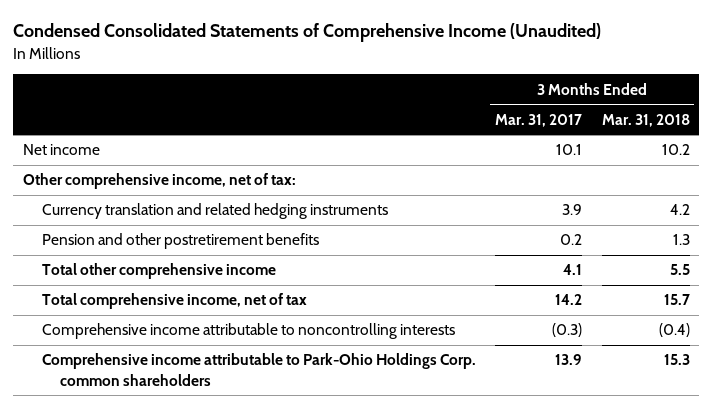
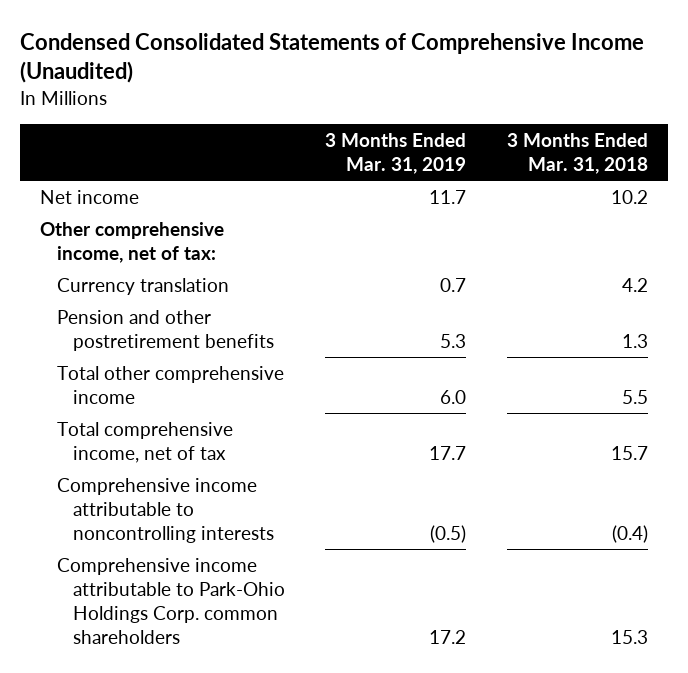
[495,113,583,127] Mar. 31, 2017 -> none
none -> [325,132,467,174] 3 Months Ended Mar. 31, 2019
[41,203,388,220] Currency translation and related hedging instruments -> [56,277,229,295] Currency translation

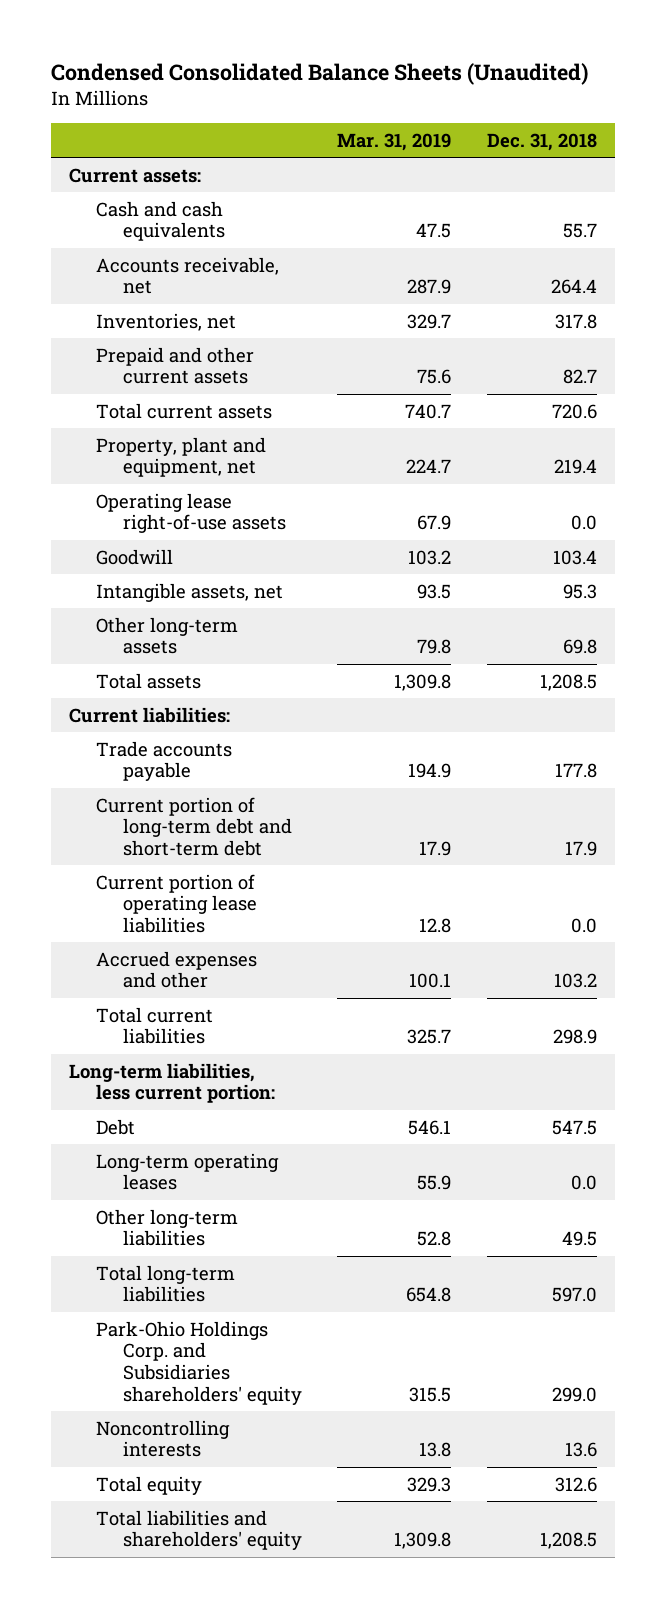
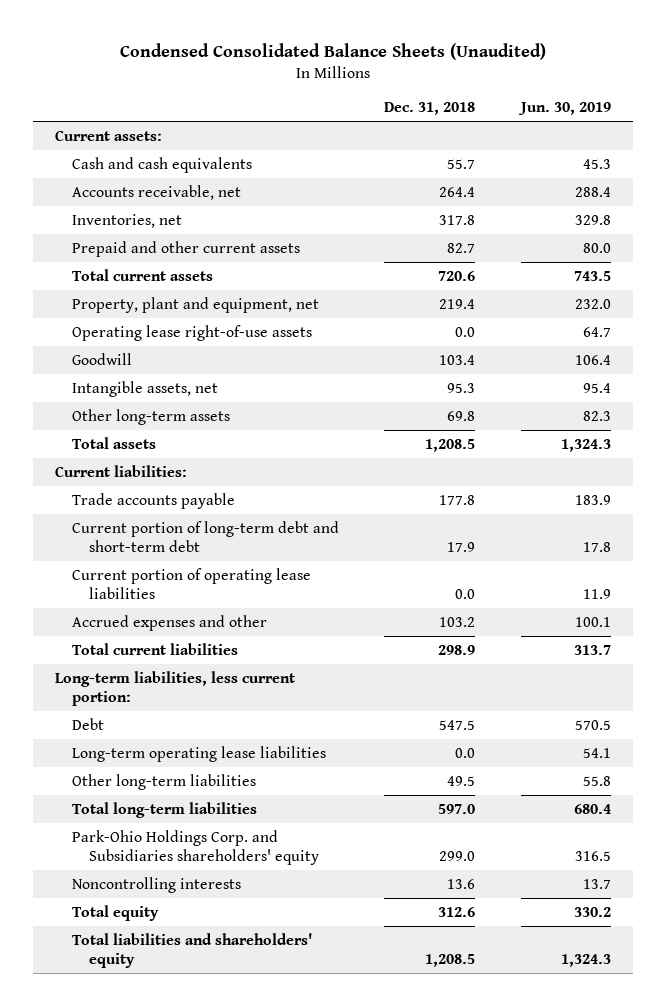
[337,133,452,152] Mar. 31, 2019 -> none
none -> [517,101,611,115] Jun. 30, 2019
[95,1152,279,1191] Long-term operating leases -> [72,745,327,762] Long-term operating lease liabilities

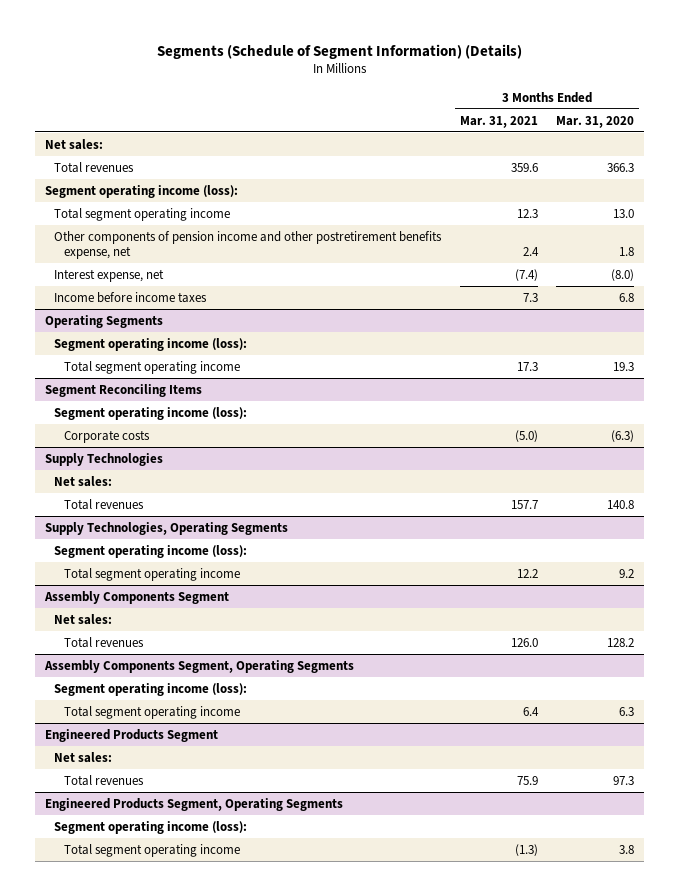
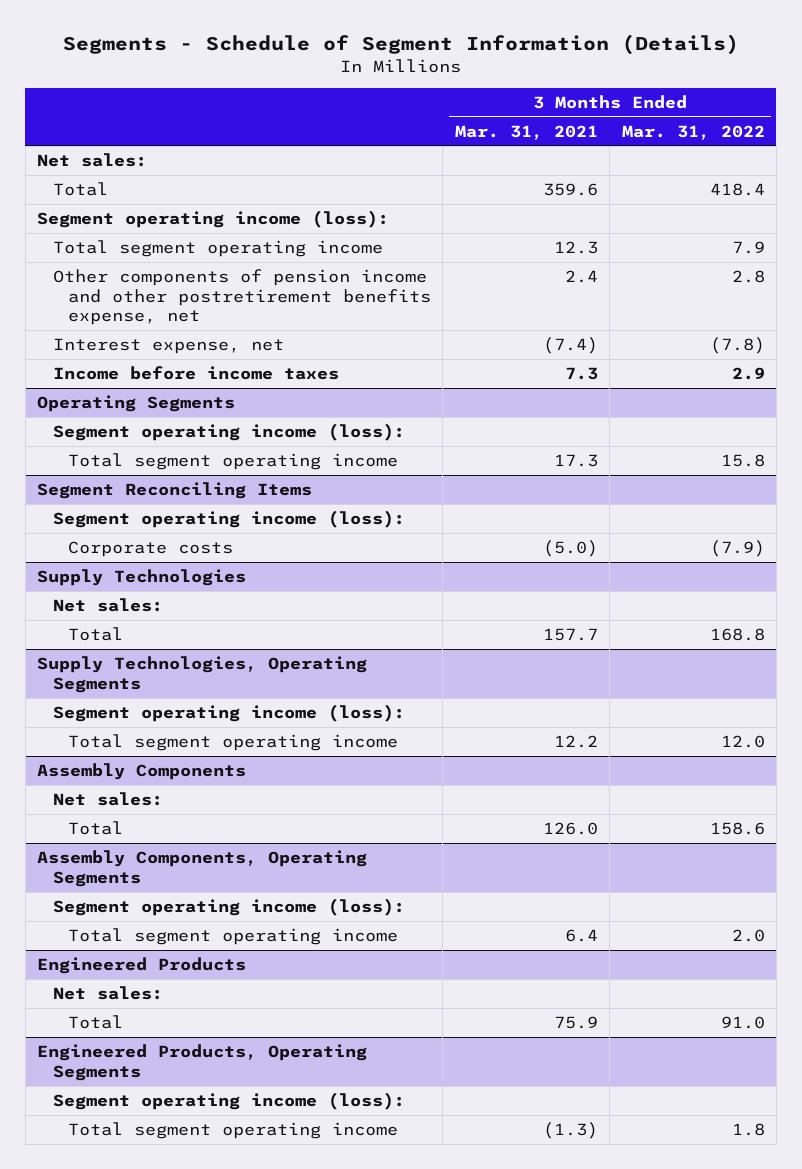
[156,43,522,59] Segments (Schedule of Segment Information) (Details) -> [62,34,739,56] Segments - Schedule of Segment Information (Details)
[556,115,635,128] Mar. 31, 2020 -> none
none -> [621,124,765,140] Mar. 31, 2022
[54,161,135,173] Total revenues -> [52,182,108,197] Total
[63,498,144,510] Total revenues -> [68,627,124,642] Total
[43,590,229,604] Assembly Components Segment -> [37,763,247,781] Assembly Components
[63,636,144,648] Total revenues -> [68,821,124,836] Total
[43,659,354,673] Assembly Components Segment, Operating Segments -> [37,850,368,887] Assembly Components, Operating Segments
[44,728,218,742] Engineered Products Segment -> [37,957,247,975] Engineered Products
[63,774,144,786] Total revenues -> [68,1015,124,1030] Total
[44,797,343,811] Engineered Products Segment, Operating Segments -> [37,1044,368,1081] Engineered Products, Operating Segments

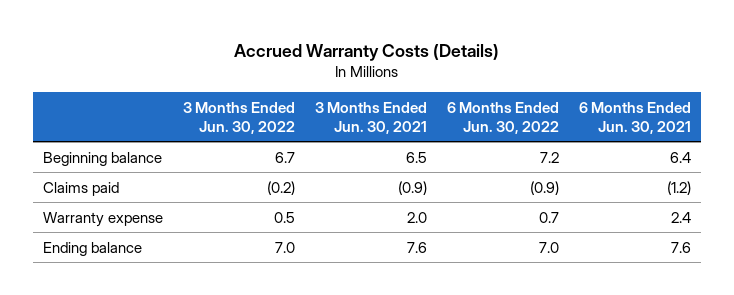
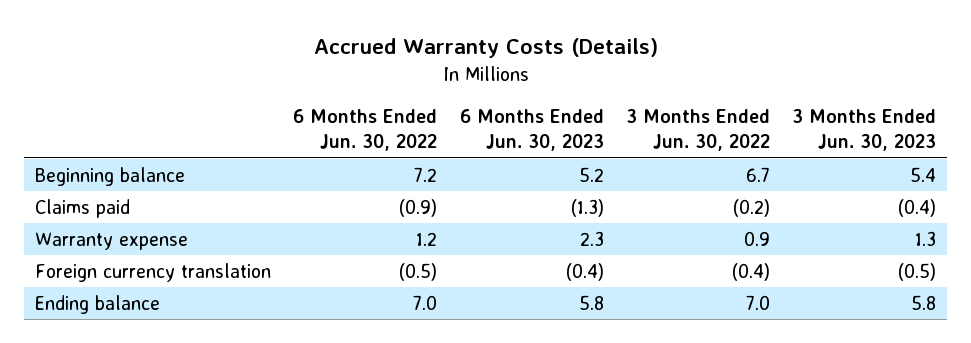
[315,101,428,134] 3 Months Ended Jun. 30, 2021 -> none
[579,101,692,134] 6 Months Ended Jun. 30, 2021 -> none
none -> [459,109,604,152] 6 Months Ended Jun. 30, 2023
none -> [792,109,937,152] 3 Months Ended Jun. 30, 2023
[274,211,296,223] 0.5 -> [743,230,770,246] 0.9
[539,211,560,223] 0.7 -> [416,231,438,246] 1.2
none -> [34,262,271,282] Foreign currency translation

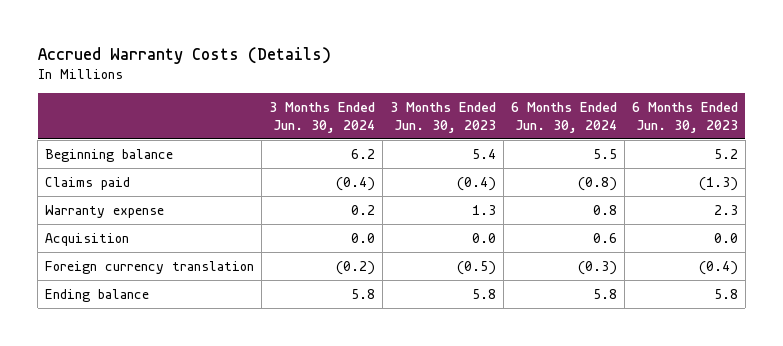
[293,109,438,152] 6 Months Ended Jun. 30, 2022 -> none
[625,109,770,152] 3 Months Ended Jun. 30, 2022 -> none
none -> [269,102,376,133] 3 Months Ended Jun. 30, 2024
none -> [510,102,617,133] 6 Months Ended Jun. 30, 2024
none -> [45,233,130,247] Acquisition

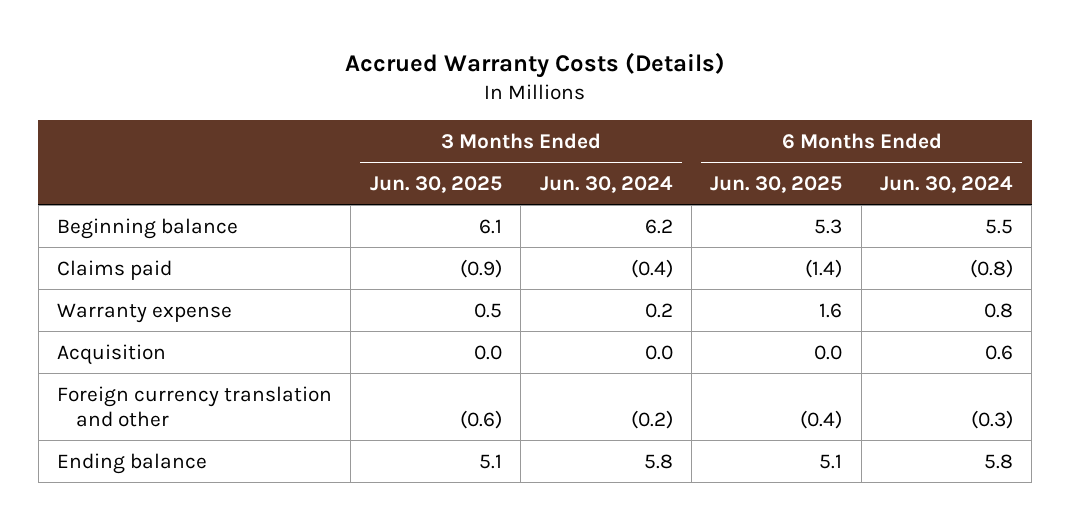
[389,102,496,133] 3 Months Ended Jun. 30, 2023 -> none
[631,102,738,133] 6 Months Ended Jun. 30, 2023 -> none
none -> [369,175,502,193] Jun. 30, 2025
none -> [710,175,843,193] Jun. 30, 2025
[45,261,255,275] Foreign currency translation -> [57,385,333,428] Foreign currency translation and other

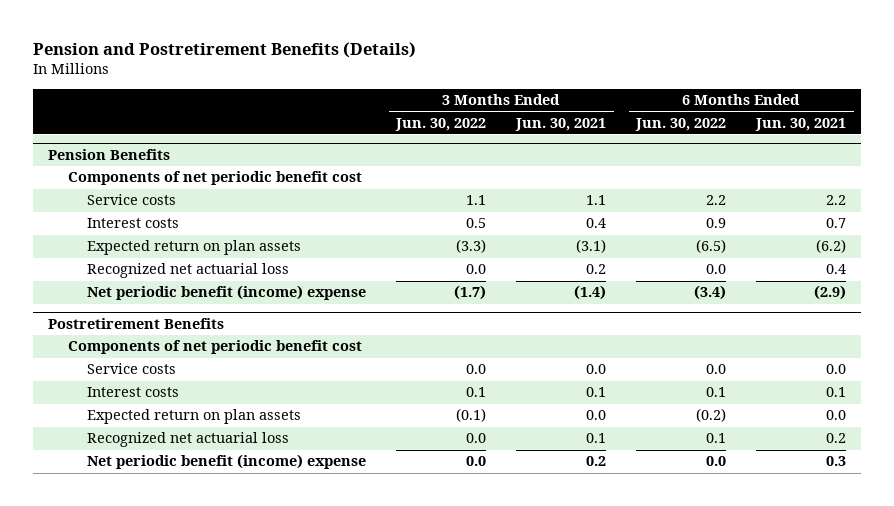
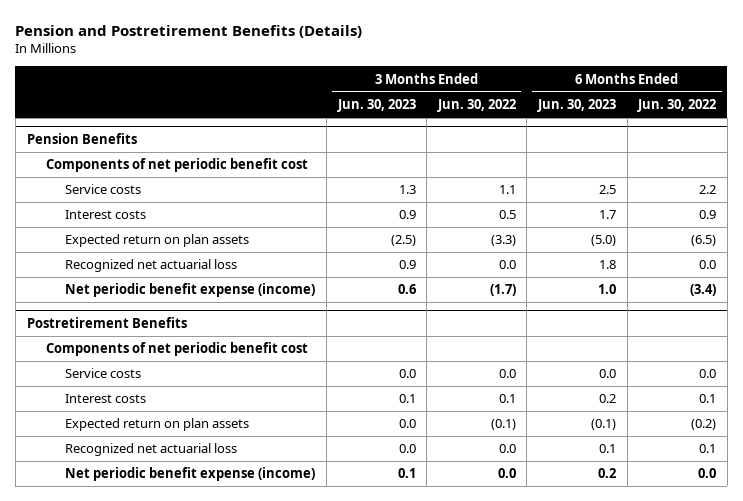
[515,117,607,131] Jun. 30, 2021 -> none
[755,117,847,131] Jun. 30, 2021 -> none
none -> [336,99,416,113] Jun. 30, 2023
none -> [536,99,616,113] Jun. 30, 2023
[87,285,367,301] Net periodic benefit (income) expense -> [65,283,316,298] Net periodic benefit expense (income)
[87,454,367,470] Net periodic benefit (income) expense -> [65,467,316,482] Net periodic benefit expense (income)

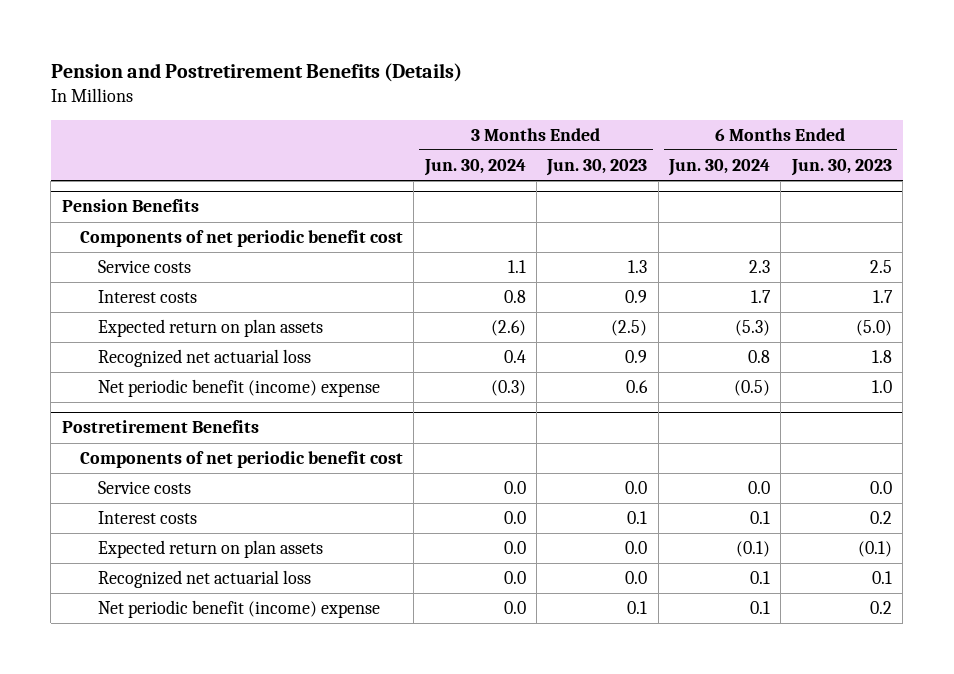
[436,99,516,113] Jun. 30, 2022 -> none
[637,99,717,113] Jun. 30, 2022 -> none
none -> [423,158,526,176] Jun. 30, 2024
none -> [668,158,771,176] Jun. 30, 2024
[65,283,316,298] Net periodic benefit expense (income) -> [98,379,381,398] Net periodic benefit (income) expense
[65,467,316,482] Net periodic benefit expense (income) -> [98,600,381,619] Net periodic benefit (income) expense

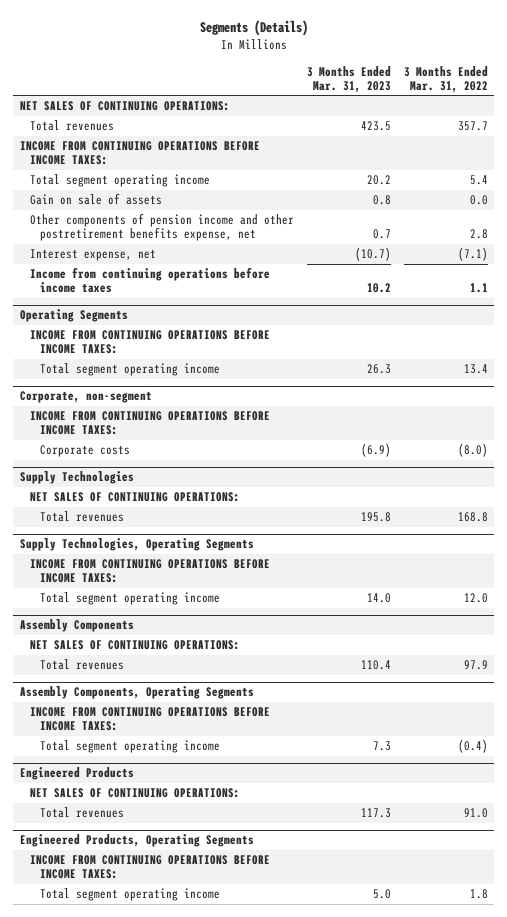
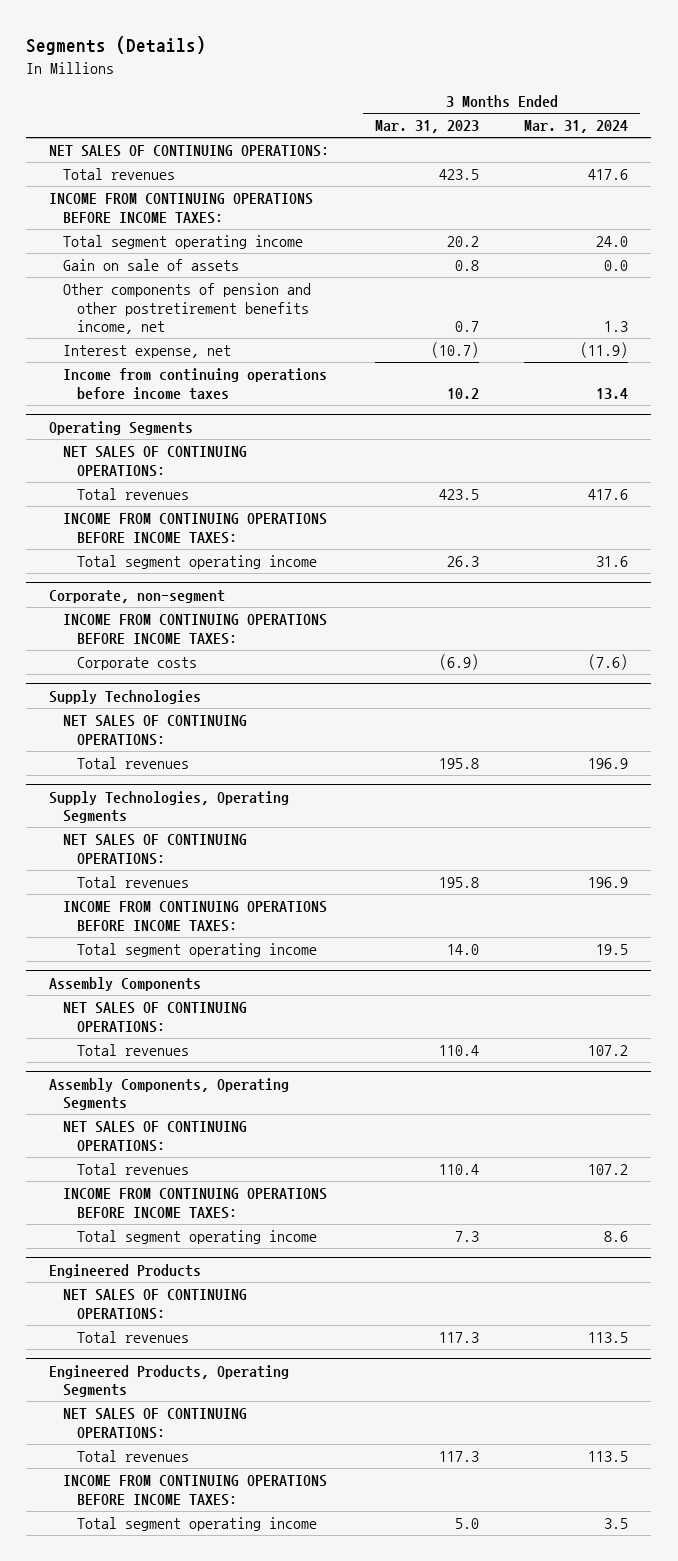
[403,65,488,93] 3 Months Ended Mar. 31, 2022 -> none
none -> [524,120,629,134] Mar. 31, 2024
[29,213,294,242] Other components of pension income and other postretirement benefits expense, net -> [63,283,312,335] Other components of pension and other postretirement benefits income, net
none -> [63,446,248,477] NET SALES OF CONTINUING OPERATIONS:
none -> [77,488,190,501] Total revenues
none -> [63,834,248,865] NET SALES OF CONTINUING OPERATIONS:
none -> [77,876,190,889] Total revenues
none -> [63,1121,248,1152] NET SALES OF CONTINUING OPERATIONS:
none -> [77,1163,190,1176] Total revenues
none -> [63,1408,248,1439] NET SALES OF CONTINUING OPERATIONS:
none -> [77,1450,190,1463] Total revenues

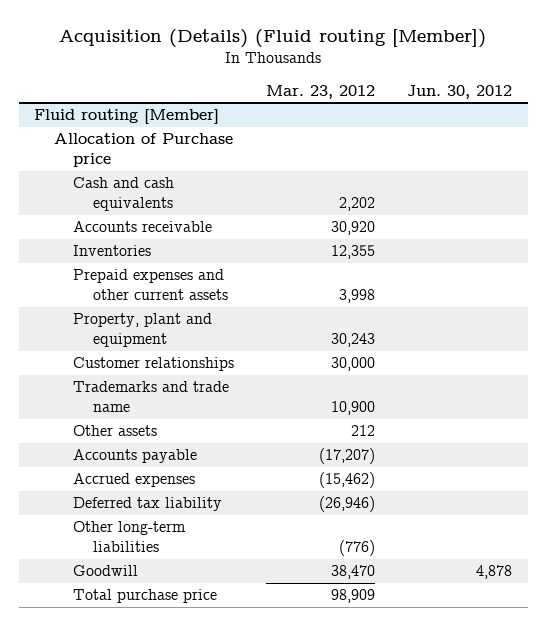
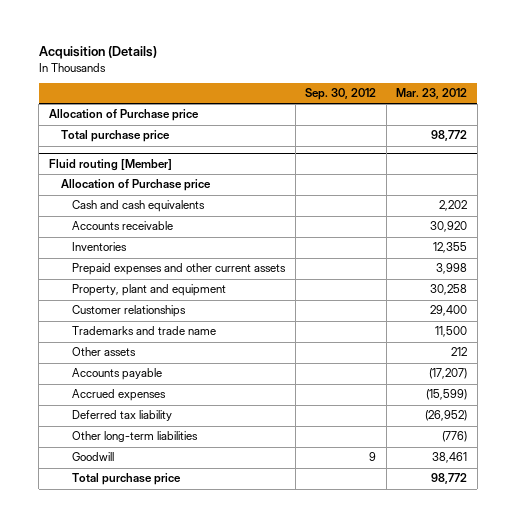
[59,29,487,49] Acquisition (Details) (Fluid routing [Member]) -> [38,46,157,60] Acquisition (Details)
[406,84,512,99] Jun. 30, 2012 -> none
none -> [305,88,377,101] Sep. 30, 2012
none -> [48,109,199,122] Allocation of Purchase price
none -> [60,130,170,143] Total purchase price
[330,332,375,347] 30,243 -> [430,284,468,296] 30,258
[330,357,375,372] 30,000 -> [430,305,468,317] 29,400
[330,400,375,415] 10,900 -> [435,326,468,338] 11,500
[318,472,375,489] (15,462) -> [426,389,468,401] (15,599)
[318,496,375,513] (26,946) -> [425,410,468,422] (26,952)
[330,565,375,580] 38,470 -> [432,452,468,464] 38,461
[330,589,375,604] 98,909 -> [431,473,468,485] 98,772

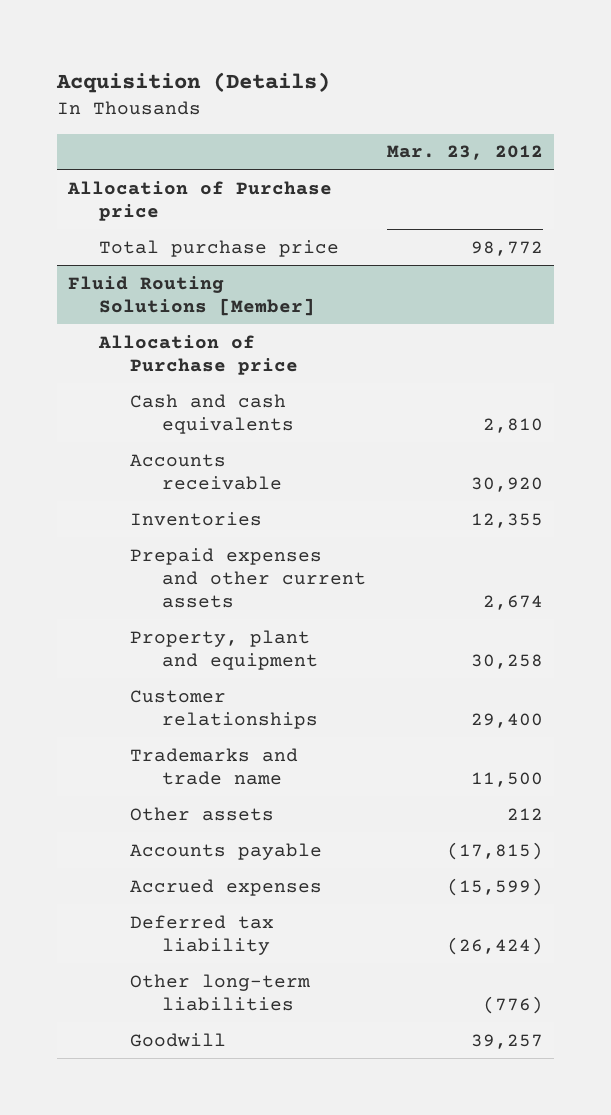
[305,88,377,101] Sep. 30, 2012 -> none
[48,158,172,171] Fluid routing [Member] -> [68,275,316,316] Fluid Routing Solutions [Member]
[439,200,468,212] 2,202 -> [483,417,544,433] 2,810
[436,263,468,275] 3,998 -> [483,595,544,611] 2,674
[429,368,468,380] (17,207) -> [447,841,544,860] (17,815)
[425,410,468,422] (26,952) -> [447,936,544,955] (26,424)
[72,473,182,486] Total purchase price -> none
[432,452,468,464] 38,461 -> [471,1033,544,1049] 39,257

